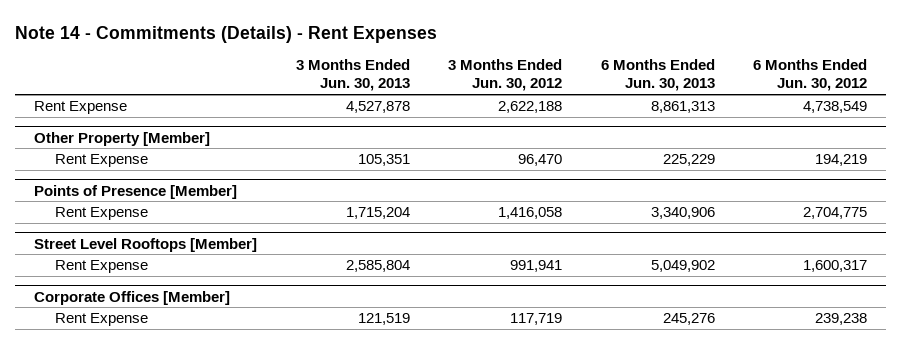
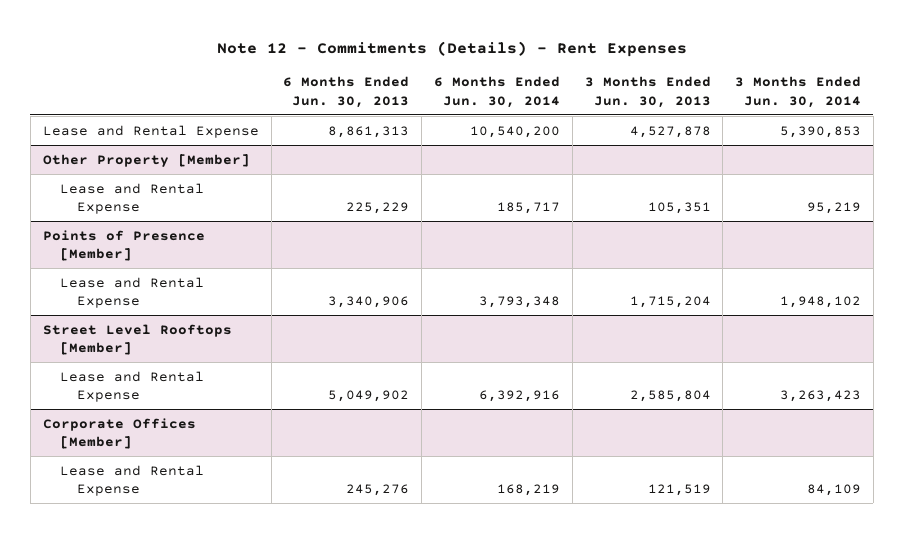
[15,25,438,43] Note 14 - Commitments (Details) - Rent Expenses -> [216,41,687,58] Note 12 - Commitments (Details) - Rent Expenses
[448,59,563,92] 3 Months Ended Jun. 30, 2012 -> none
[752,59,867,92] 6 Months Ended Jun. 30, 2012 -> none
none -> [433,76,560,108] 6 Months Ended Jun. 30, 2014
none -> [735,76,862,108] 3 Months Ended Jun. 30, 2014
[34,101,128,115] Rent Expense -> [42,124,259,138] Lease and Rental Expense
[54,154,148,168] Rent Expense -> [60,182,205,215] Lease and Rental Expense
[54,207,148,221] Rent Expense -> [60,276,205,309] Lease and Rental Expense
[54,260,148,274] Rent Expense -> [60,370,205,403] Lease and Rental Expense
[54,313,148,327] Rent Expense -> [60,464,205,497] Lease and Rental Expense

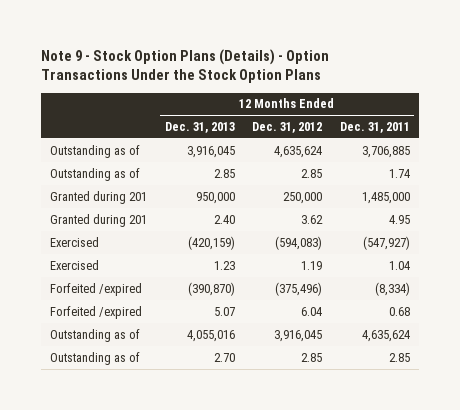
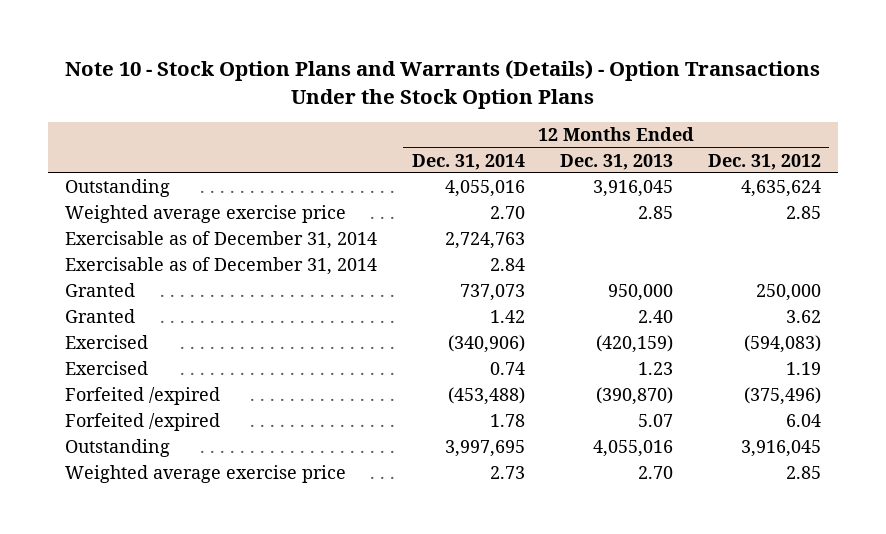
[40,48,329,84] Note 9 - Stock Option Plans (Details) - Option Transactions Under the Stock Option Plans -> [64,59,820,109] Note 10 - Stock Option Plans and Warrants (Details) - Option Transactions Under the Stock Option Plans
[339,122,410,134] Dec. 31, 2011 -> none
none -> [412,153,526,170] Dec. 31, 2014
[49,144,140,158] Outstanding as of -> [65,179,171,198] Outstanding
[49,167,140,181] Outstanding as of -> [65,205,347,224] Weighted average exercise price
none -> [65,231,378,250] Exercisable as of December 31, 2014
none -> [65,257,378,276] Exercisable as of December 31, 2014
[49,190,147,204] Granted during 201 -> [65,283,136,298] Granted
[49,213,147,227] Granted during 201 -> [65,309,136,324] Granted
[49,328,140,342] Outstanding as of -> [65,439,171,458] Outstanding
[49,351,140,365] Outstanding as of -> [65,465,347,484] Weighted average exercise price

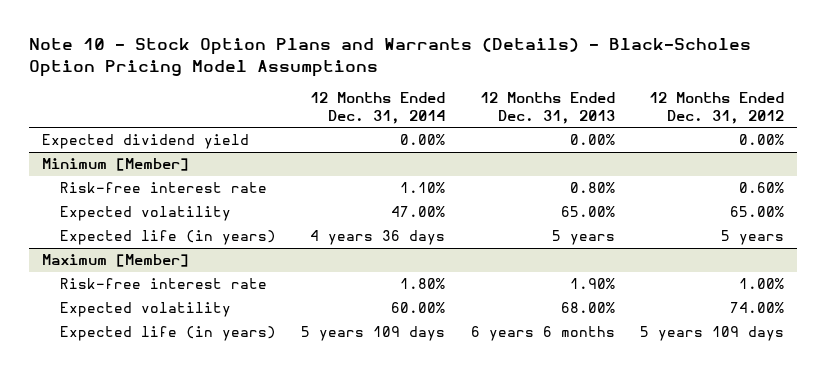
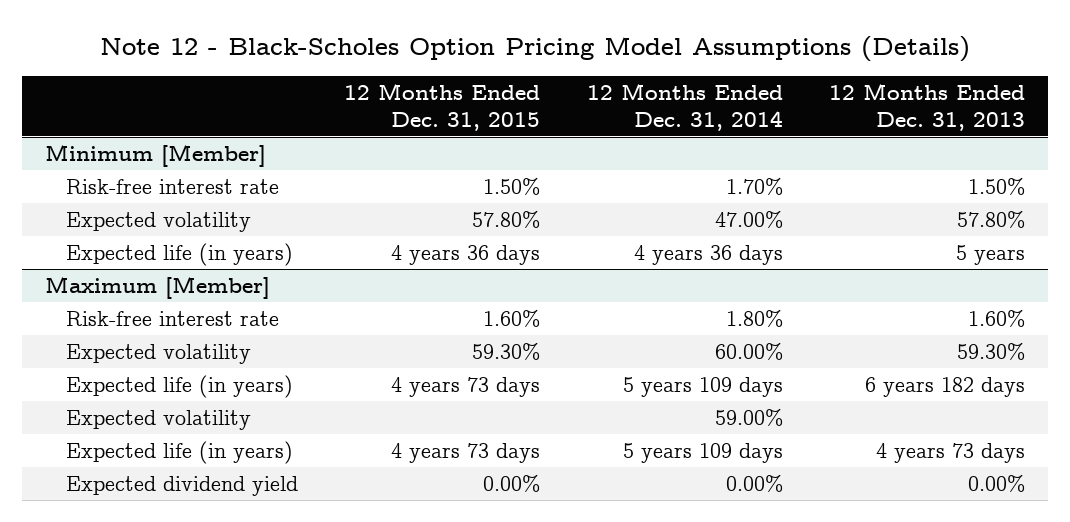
[28,38,751,77] Note 10 - Stock Option Plans and Warrants (Details) - Black-Scholes Option Pricing Model Assumptions -> [100,35,971,62] Note 12 - Black-Scholes Option Pricing Model Assumptions (Details)
[649,91,785,124] 12 Months Ended Dec. 31, 2012 -> none
none -> [344,83,541,131] 12 Months Ended Dec. 31, 2015
[41,134,249,150] Expected dividend yield -> none
[400,182,446,194] 1.10% -> [725,176,783,195] 1.70%
[569,182,615,194] 0.80% -> [968,176,1026,195] 1.50%
[560,206,615,218] 65.00% -> [957,209,1026,228] 57.80%
[569,278,615,290] 1.90% -> [968,308,1026,327] 1.60%
[560,302,615,314] 68.00% -> [957,341,1026,360] 59.30%
[470,326,615,342] 6 years 6 months -> [865,376,1026,397] 6 years 182 days
none -> [66,409,252,430] Expected volatility
none -> [66,440,294,464] Expected life (in years)
none -> [66,475,299,496] Expected dividend yield

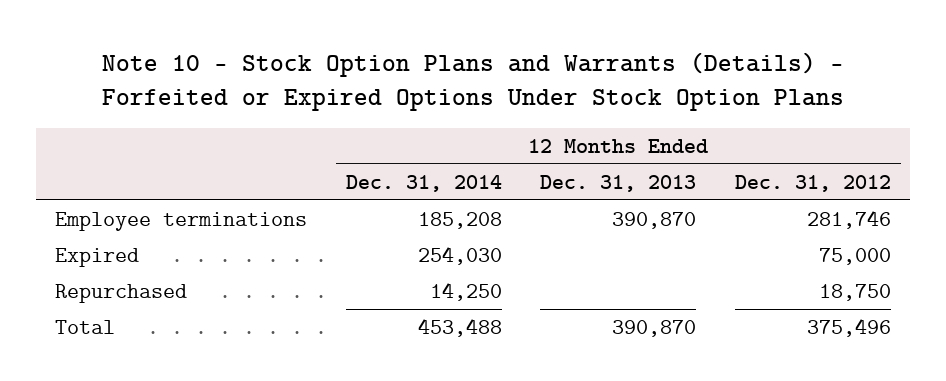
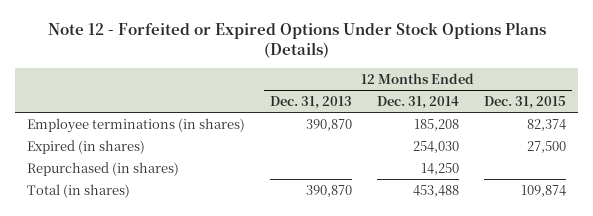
[102,51,845,112] Note 10 - Stock Option Plans and Warrants (Details) - Forfeited or Expired Options Under Stock Option Plans -> [47,21,546,58] Note 12 - Forfeited or Expired Options Under Stock Options Plans (Details)
[734,174,891,192] Dec. 31, 2012 -> none
none -> [483,95,566,109] Dec. 31, 2015
[55,211,308,231] Employee terminations -> [27,117,246,133] Employee terminations (in shares)
[55,247,140,267] Expired -> [27,139,146,154] Expired (in shares)
[55,283,188,303] Repurchased -> [27,161,180,176] Repurchased (in shares)
[55,319,116,334] Total -> [27,183,131,198] Total (in shares)

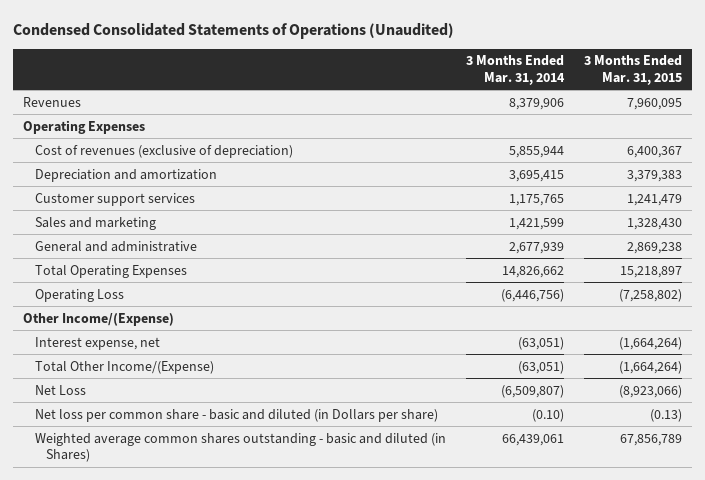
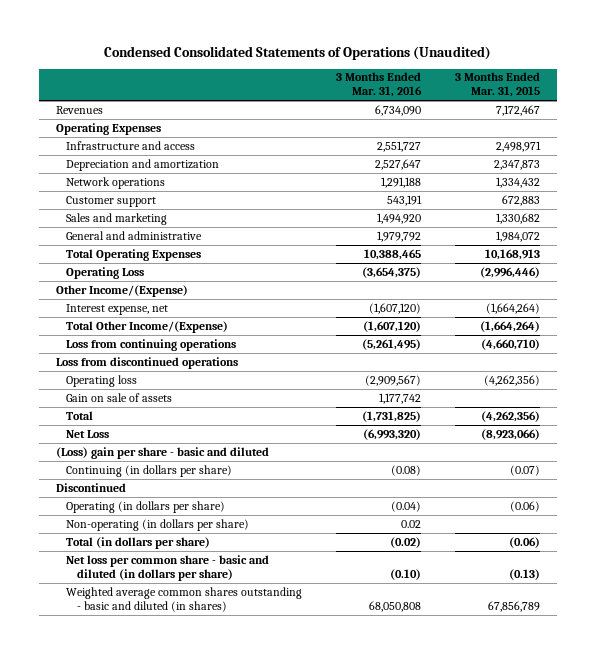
[465,55,565,85] 3 Months Ended Mar. 31, 2014 -> none
none -> [336,72,423,98] 3 Months Ended Mar. 31, 2016
[626,97,682,110] 7,960,095 -> [496,104,541,116] 7,172,467
[34,144,293,158] Cost of revenues (exclusive of depreciation) -> none
none -> [66,140,196,150] Infrastructure and access
[626,169,682,182] 3,379,383 -> [494,159,541,170] 2,347,873
none -> [66,176,166,189] Network operations
[34,192,195,206] Customer support services -> [66,195,157,207] Customer support
[626,193,682,206] 1,241,479 -> [502,194,541,206] 672,883
[626,217,682,230] 1,328,430 -> [496,212,541,224] 1,330,682
[626,241,682,254] 2,869,238 -> [496,230,541,242] 1,984,072
[619,265,682,278] 15,218,897 -> [485,248,541,260] 10,168,913
[618,288,682,302] (7,258,802) -> [480,266,541,278] (2,996,446)
none -> [66,338,237,351] Loss from continuing operations
none -> [55,356,238,369] Loss from discontinued operations
none -> [66,374,138,387] Operating loss
none -> [66,392,173,402] Gain on sale of assets
none -> [66,410,94,420] Total
none -> [55,446,269,459] (Loss) gain per share - basic and diluted
none -> [66,464,233,477] Continuing (in dollars per share)
none -> [55,482,126,492] Discontinued
none -> [66,500,226,513] Operating (in dollars per share)
none -> [66,518,250,531] Non-operating (in dollars per share)
none -> [66,536,211,549] Total (in dollars per share)
[34,408,438,422] Net loss per common share - basic and diluted (in Dollars per share) -> [66,554,270,581] Net loss per common share - basic and diluted (in dollars per share)
[34,432,446,463] Weighted average common shares outstanding - basic and diluted (in Shares) -> [66,586,303,612] Weighted average common shares outstanding - basic and diluted (in shares)

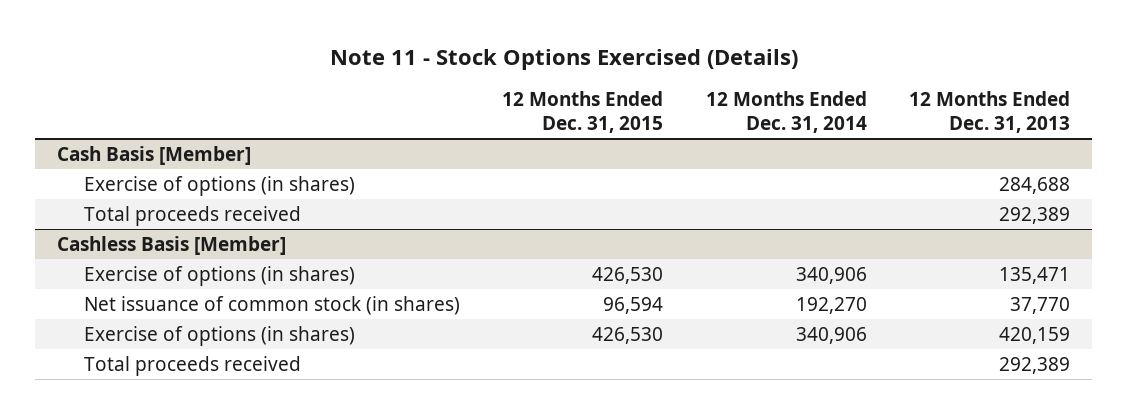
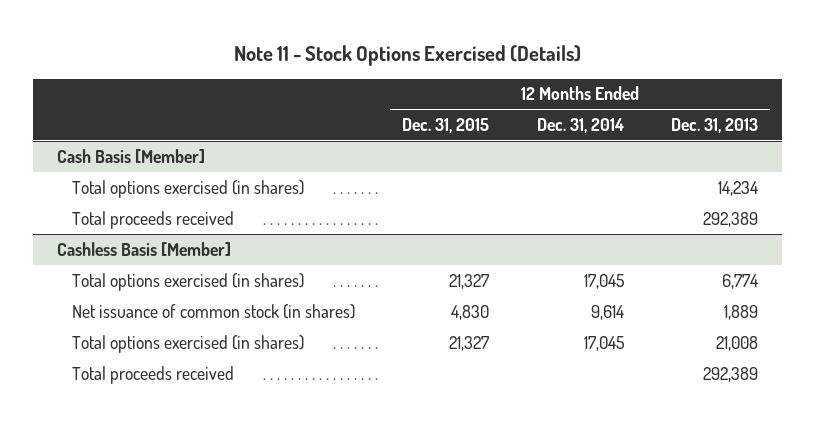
[83,175,355,196] Exercise of options (in shares) -> [71,179,304,198] Total options exercised (in shares)
[999,176,1071,194] 284,688 -> [718,180,759,196] 14,234
[83,265,355,286] Exercise of options (in shares) -> [71,272,304,291] Total options exercised (in shares)
[592,266,664,284] 426,530 -> [449,273,490,289] 21,327
[795,266,867,284] 340,906 -> [583,273,624,289] 17,045
[999,266,1071,284] 135,471 -> [722,273,759,289] 6,774
[603,296,664,314] 96,594 -> [451,304,490,320] 4,830
[795,296,867,314] 192,270 -> [590,304,624,320] 9,614
[1010,296,1071,314] 37,770 -> [724,304,759,320] 1,889
[83,325,355,346] Exercise of options (in shares) -> [71,334,304,353] Total options exercised (in shares)
[592,326,664,344] 426,530 -> [449,335,490,351] 21,327
[795,326,867,344] 340,906 -> [583,335,624,351] 17,045
[999,326,1071,344] 420,159 -> [716,335,759,351] 21,008

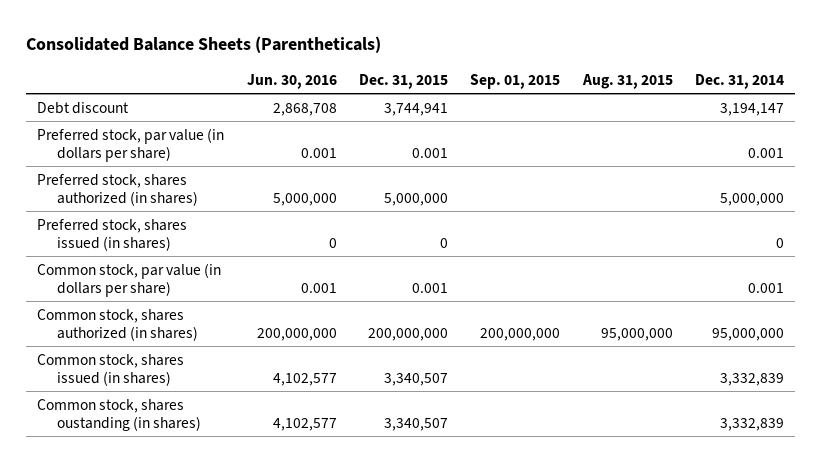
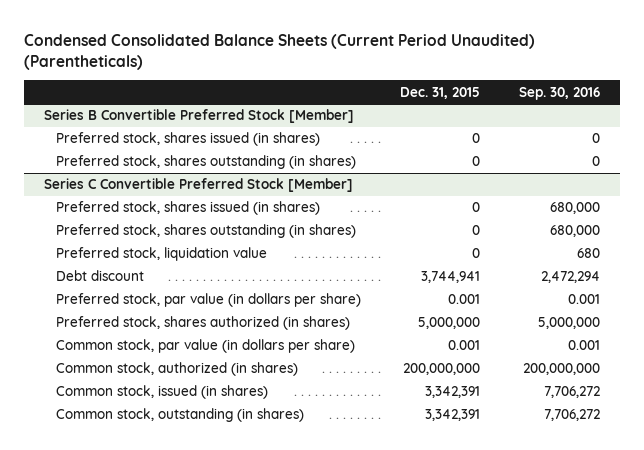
[26,36,382,54] Consolidated Balance Sheets (Parentheticals) -> [24,33,536,70] Condensed Consolidated Balance Sheets (Current Period Unaudited) (Parentheticals)
[246,73,337,89] Jun. 30, 2016 -> none
[470,73,561,89] Sep. 01, 2015 -> none
[581,73,673,89] Aug. 31, 2015 -> none
[695,73,785,89] Dec. 31, 2014 -> none
none -> [519,86,601,100] Sep. 30, 2016
none -> [43,109,354,124] Series B Convertible Preferred Stock [Member]
none -> [56,132,321,147] Preferred stock, shares issued (in shares)
none -> [56,155,357,170] Preferred stock, shares outstanding (in shares)
none -> [43,178,353,193] Series C Convertible Preferred Stock [Member]
none -> [56,201,321,216] Preferred stock, shares issued (in shares)
none -> [56,224,357,239] Preferred stock, shares outstanding (in shares)
none -> [56,247,268,262] Preferred stock, liquidation value
[37,218,188,251] Preferred stock, shares issued (in shares) -> none
[37,308,199,341] Common stock, shares authorized (in shares) -> [56,362,299,377] Common stock, authorized (in shares)
[37,353,185,386] Common stock, shares issued (in shares) -> [56,385,269,400] Common stock, issued (in shares)
[384,372,449,386] 3,340,507 -> [425,386,481,399] 3,342,391
[37,398,202,431] Common stock, shares oustanding (in shares) -> [56,408,305,423] Common stock, outstanding (in shares)
[384,417,449,431] 3,340,507 -> [425,409,481,422] 3,342,391

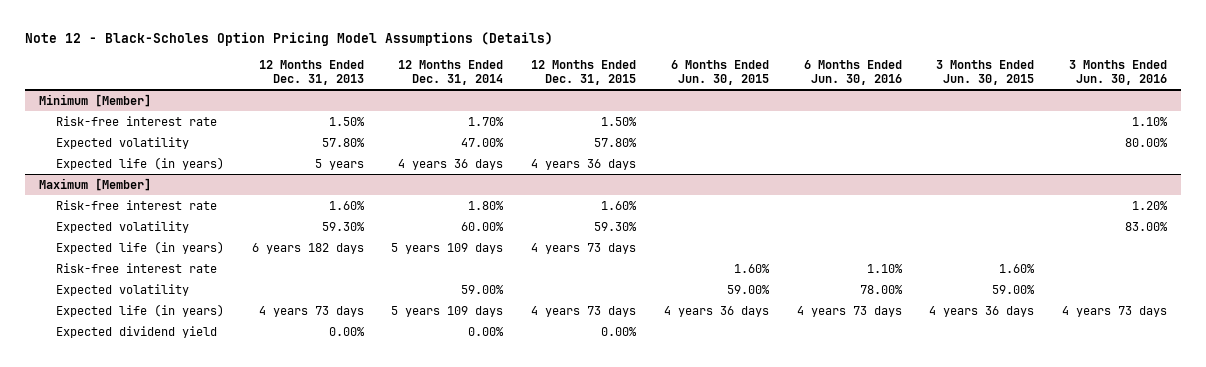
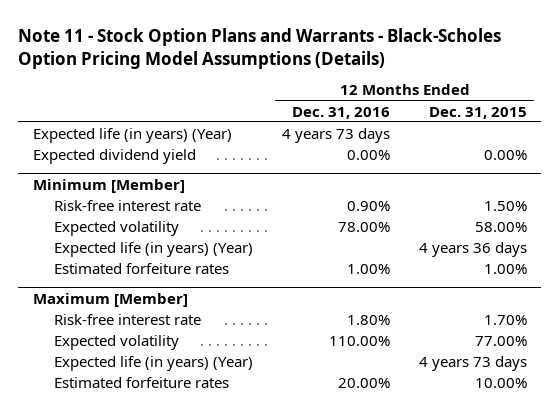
[24,31,553,46] Note 12 - Black-Scholes Option Pricing Model Assumptions (Details) -> [18,27,502,69] Note 11 - Stock Option Plans and Warrants - Black-Scholes Option Pricing Model Assumptions (Details)
[258,59,364,85] 12 Months Ended Dec. 31, 2013 -> none
[398,59,504,85] 12 Months Ended Dec. 31, 2014 -> none
[670,59,769,85] 6 Months Ended Jun. 30, 2015 -> none
[803,59,902,85] 6 Months Ended Jun. 30, 2016 -> none
[936,59,1035,85] 3 Months Ended Jun. 30, 2015 -> none
[1068,59,1167,85] 3 Months Ended Jun. 30, 2016 -> none
none -> [292,106,391,119] Dec. 31, 2016
none -> [32,127,232,143] Expected life (in years) (Year)
none -> [32,148,196,164] Expected dividend yield
[594,137,638,147] 57.80% -> [475,221,528,232] 58.00%
[56,156,225,170] Expected life (in years) -> [54,241,254,257] Expected life (in years) (Year)
none -> [54,262,230,274] Estimated forfeiture rates
[56,262,218,273] Risk-free interest rate -> none
[56,283,190,296] Expected volatility -> none
[56,303,225,317] Expected life (in years) -> none
[56,325,218,338] Expected dividend yield -> none
[601,200,638,210] 1.60% -> [484,314,528,325] 1.70%
[594,221,638,231] 59.30% -> [475,335,528,346] 77.00%
[56,240,225,254] Expected life (in years) -> [54,355,254,371] Expected life (in years) (Year)
none -> [54,376,230,388] Estimated forfeiture rates

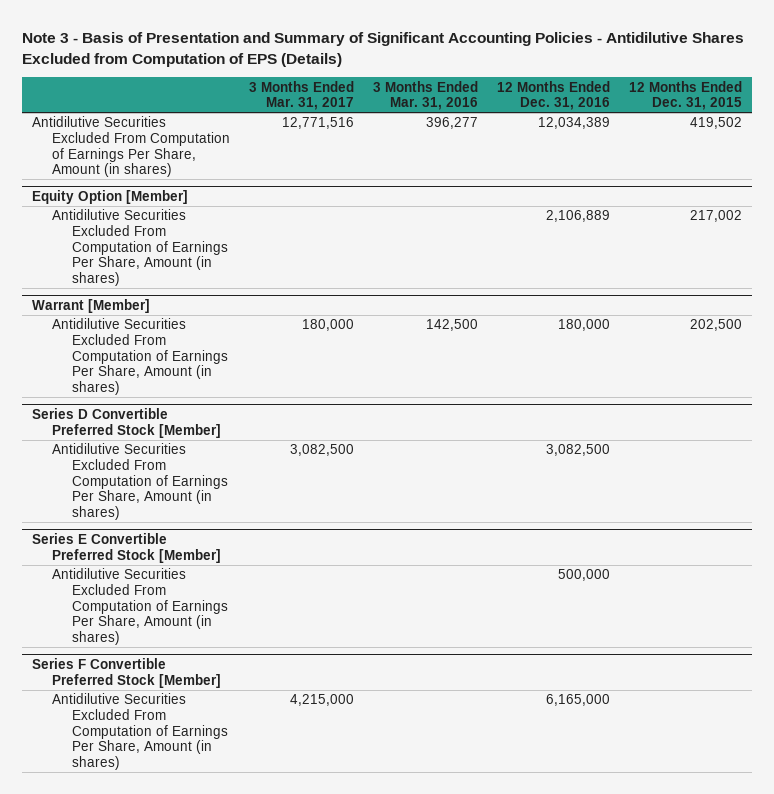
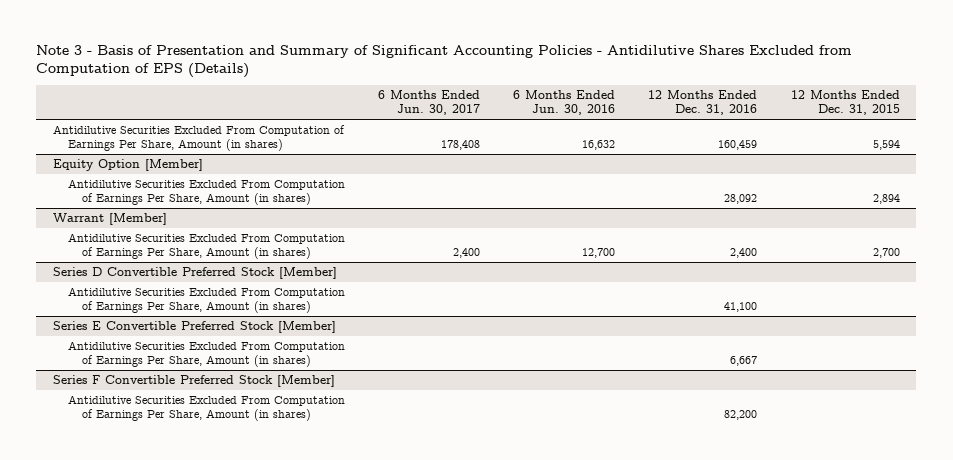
[248,80,354,111] 3 Months Ended Mar. 31, 2017 -> none
[373,80,479,111] 3 Months Ended Mar. 31, 2016 -> none
none -> [377,90,480,116] 6 Months Ended Jun. 30, 2017
none -> [513,90,616,116] 6 Months Ended Jun. 30, 2016
[538,117,611,130] 12,034,389 -> [718,139,758,150] 160,459
[690,117,743,130] 419,502 -> [872,139,900,150] 5,594
[546,210,611,223] 2,106,889 -> [724,193,758,204] 28,092
[690,210,743,223] 217,002 -> [872,193,900,204] 2,894
[558,319,611,332] 180,000 -> [730,247,758,258] 2,400
[690,319,743,332] 202,500 -> [872,247,900,258] 2,700
[546,444,611,457] 3,082,500 -> [724,301,758,312] 41,100
[558,569,611,582] 500,000 -> [730,355,758,366] 6,667
[546,694,611,707] 6,165,000 -> [724,409,758,420] 82,200

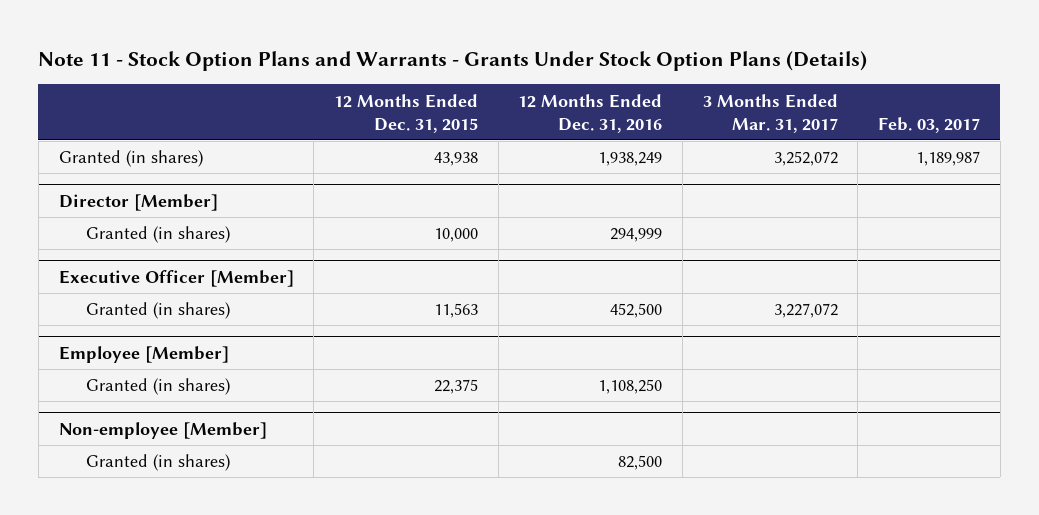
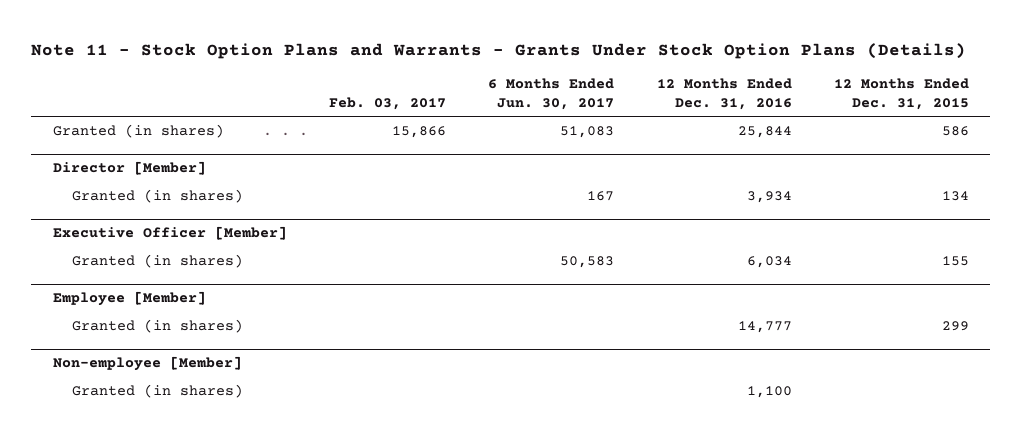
[702,93,838,133] 3 Months Ended Mar. 31, 2017 -> none
none -> [488,78,615,110] 6 Months Ended Jun. 30, 2017
[433,152,478,167] 43,938 -> [942,126,970,137] 586
[598,152,663,167] 1,938,249 -> [737,126,792,139] 25,844
[916,151,981,167] 1,189,987 -> [391,126,446,139] 15,866
[433,228,478,243] 10,000 -> [942,191,970,202] 134
[610,228,663,243] 294,999 -> [746,191,792,204] 3,934
[433,303,478,319] 11,563 -> [942,256,970,267] 155
[610,303,663,319] 452,500 -> [746,256,792,269] 6,034
[433,379,478,395] 22,375 -> [942,321,970,332] 299
[598,379,663,395] 1,108,250 -> [737,321,792,334] 14,777
[618,455,663,471] 82,500 -> [746,386,792,399] 1,100

